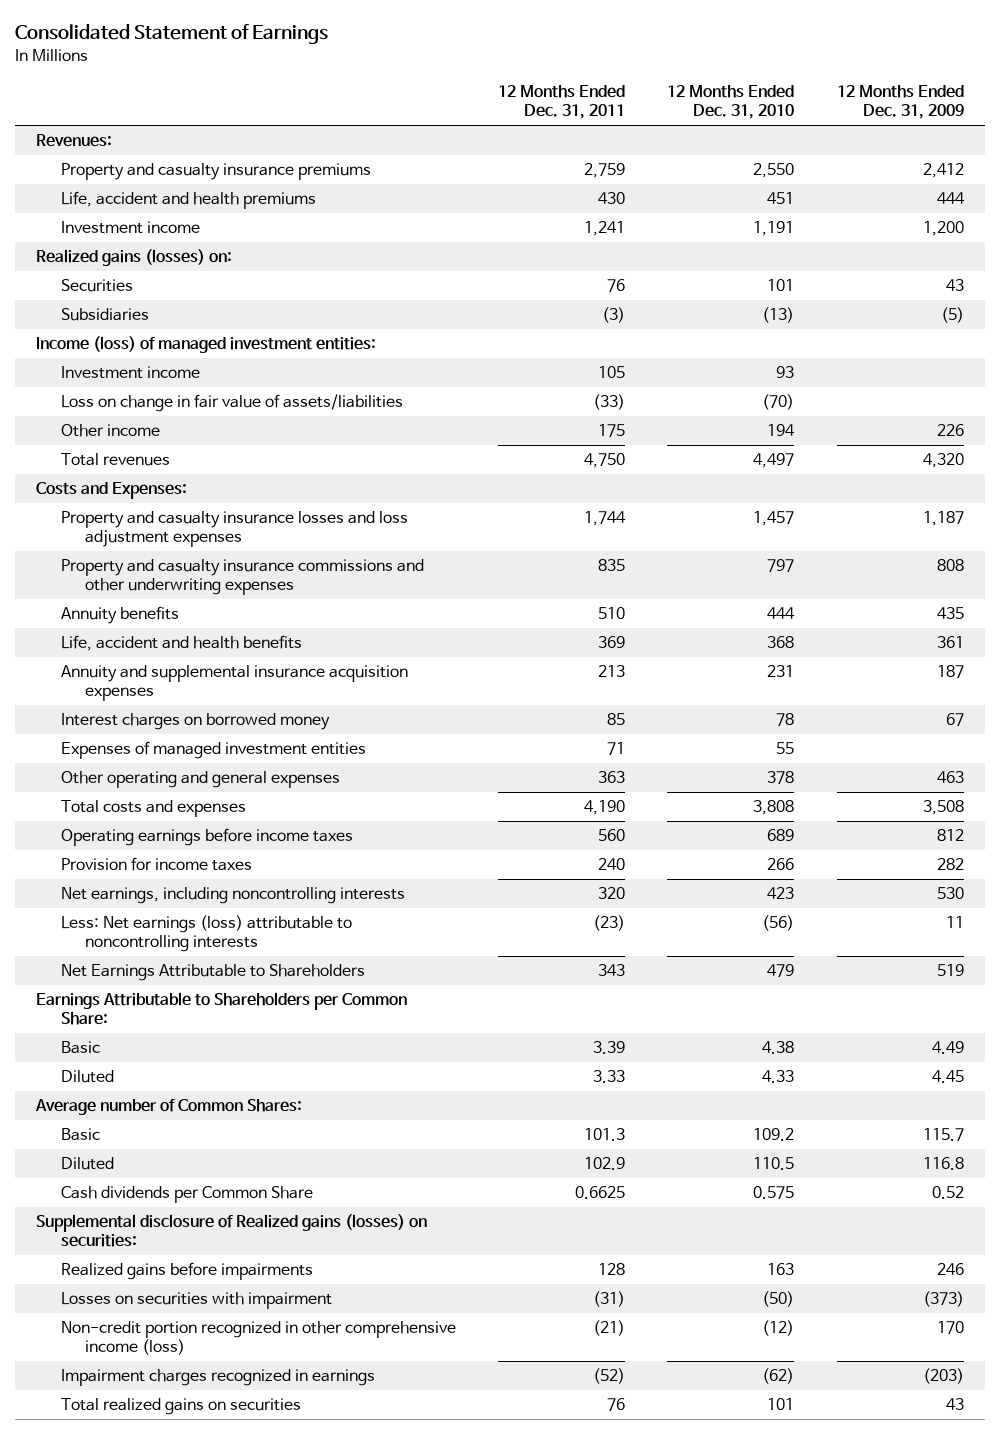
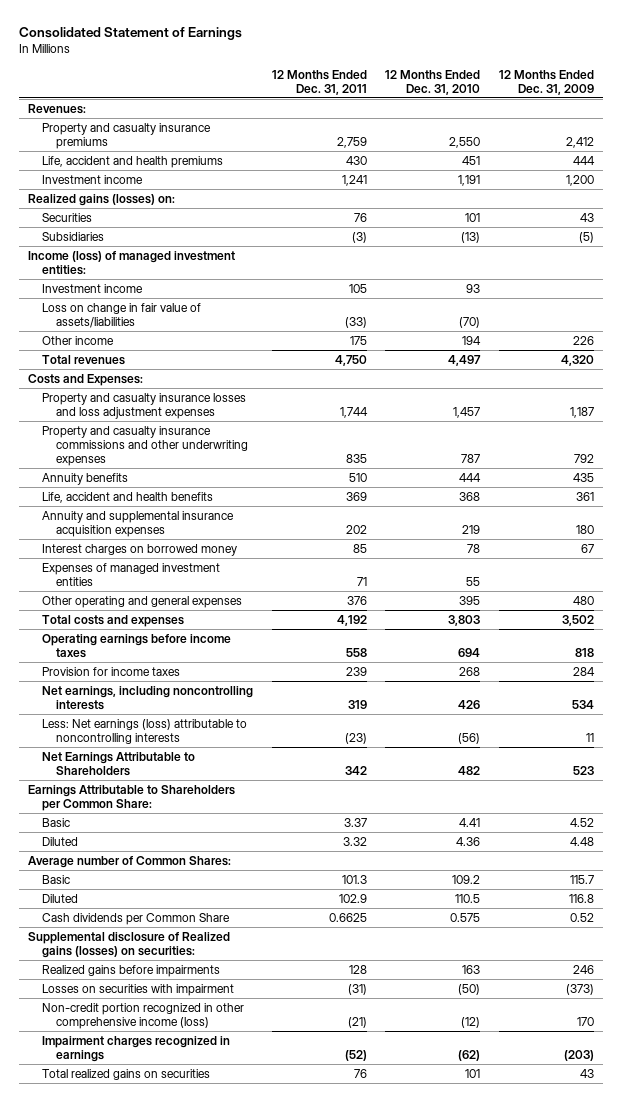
[767,559,795,573] 797 -> [461,453,481,463] 787
[936,559,964,572] 808 -> [573,453,594,463] 792
[597,665,625,678] 213 -> [345,524,367,534] 202
[767,665,795,678] 231 -> [462,524,481,534] 219
[936,665,964,679] 187 -> [575,524,594,534] 180
[597,771,625,784] 363 -> [346,595,367,605] 376
[767,771,795,785] 378 -> [459,595,481,605] 395
[936,771,964,784] 463 -> [572,595,594,605] 480
[583,800,625,816] 4,190 -> [336,614,367,626] 4,192
[753,800,795,816] 3,808 -> [448,614,481,626] 3,803
[922,800,964,816] 3,508 -> [561,614,594,626] 3,502
[597,829,625,842] 560 -> [345,647,367,657] 558
[767,829,795,842] 689 -> [458,647,481,657] 694
[936,829,964,842] 812 -> [574,647,594,657] 818
[597,858,625,871] 240 -> [345,666,367,676] 239
[767,858,795,871] 266 -> [459,666,481,676] 268
[936,858,964,871] 282 -> [572,666,595,676] 284
[597,887,625,900] 320 -> [347,699,367,709] 319
[767,887,795,900] 423 -> [458,699,481,709] 426
[936,887,964,900] 530 -> [571,699,594,709] 534
[597,964,625,977] 343 -> [344,765,367,775] 342
[767,964,795,978] 479 -> [458,765,481,775] 482
[936,964,964,977] 519 -> [572,765,594,775] 523
[592,1041,625,1055] 3.39 -> [343,817,367,827] 3.37
[762,1041,795,1055] 4.38 -> [459,817,481,827] 4.41
[931,1041,964,1055] 4.49 -> [569,817,594,827] 4.52
[592,1070,625,1084] 3.33 -> [342,836,367,846] 3.32
[762,1070,795,1084] 4.33 -> [456,836,481,846] 4.36
[931,1070,964,1084] 4.45 -> [569,836,594,846] 4.48

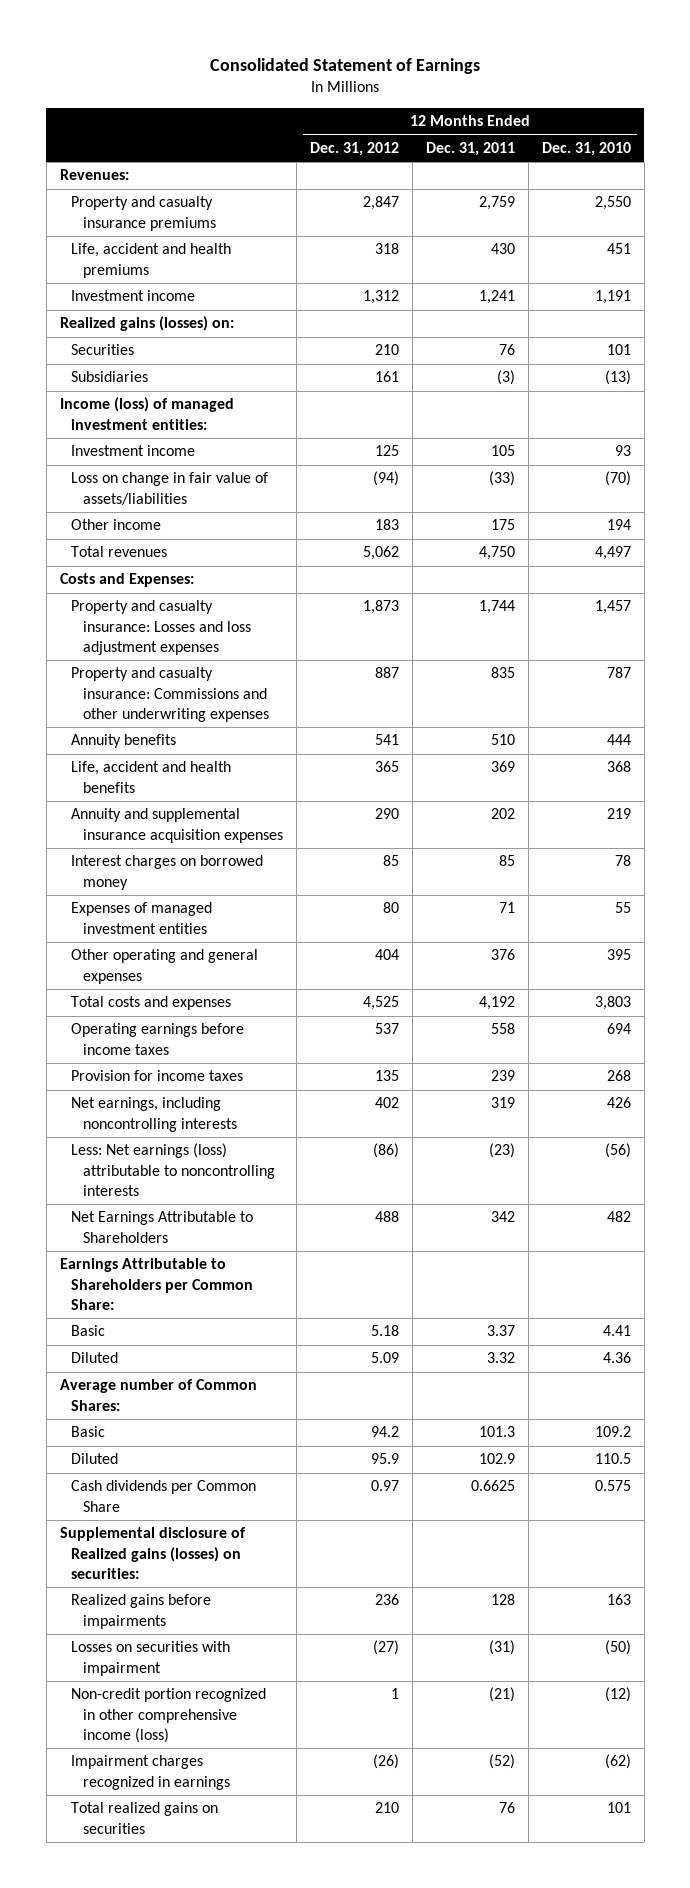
[498,69,594,95] 12 Months Ended Dec. 31, 2009 -> none
none -> [309,142,399,157] Dec. 31, 2012
[42,392,247,419] Property and casualty insurance losses and loss adjustment expenses -> [71,600,251,655] Property and casualty insurance: Losses and loss adjustment expenses
[42,425,249,466] Property and casualty insurance commissions and other underwriting expenses -> [71,667,269,722] Property and casualty insurance: Commissions and other underwriting expenses

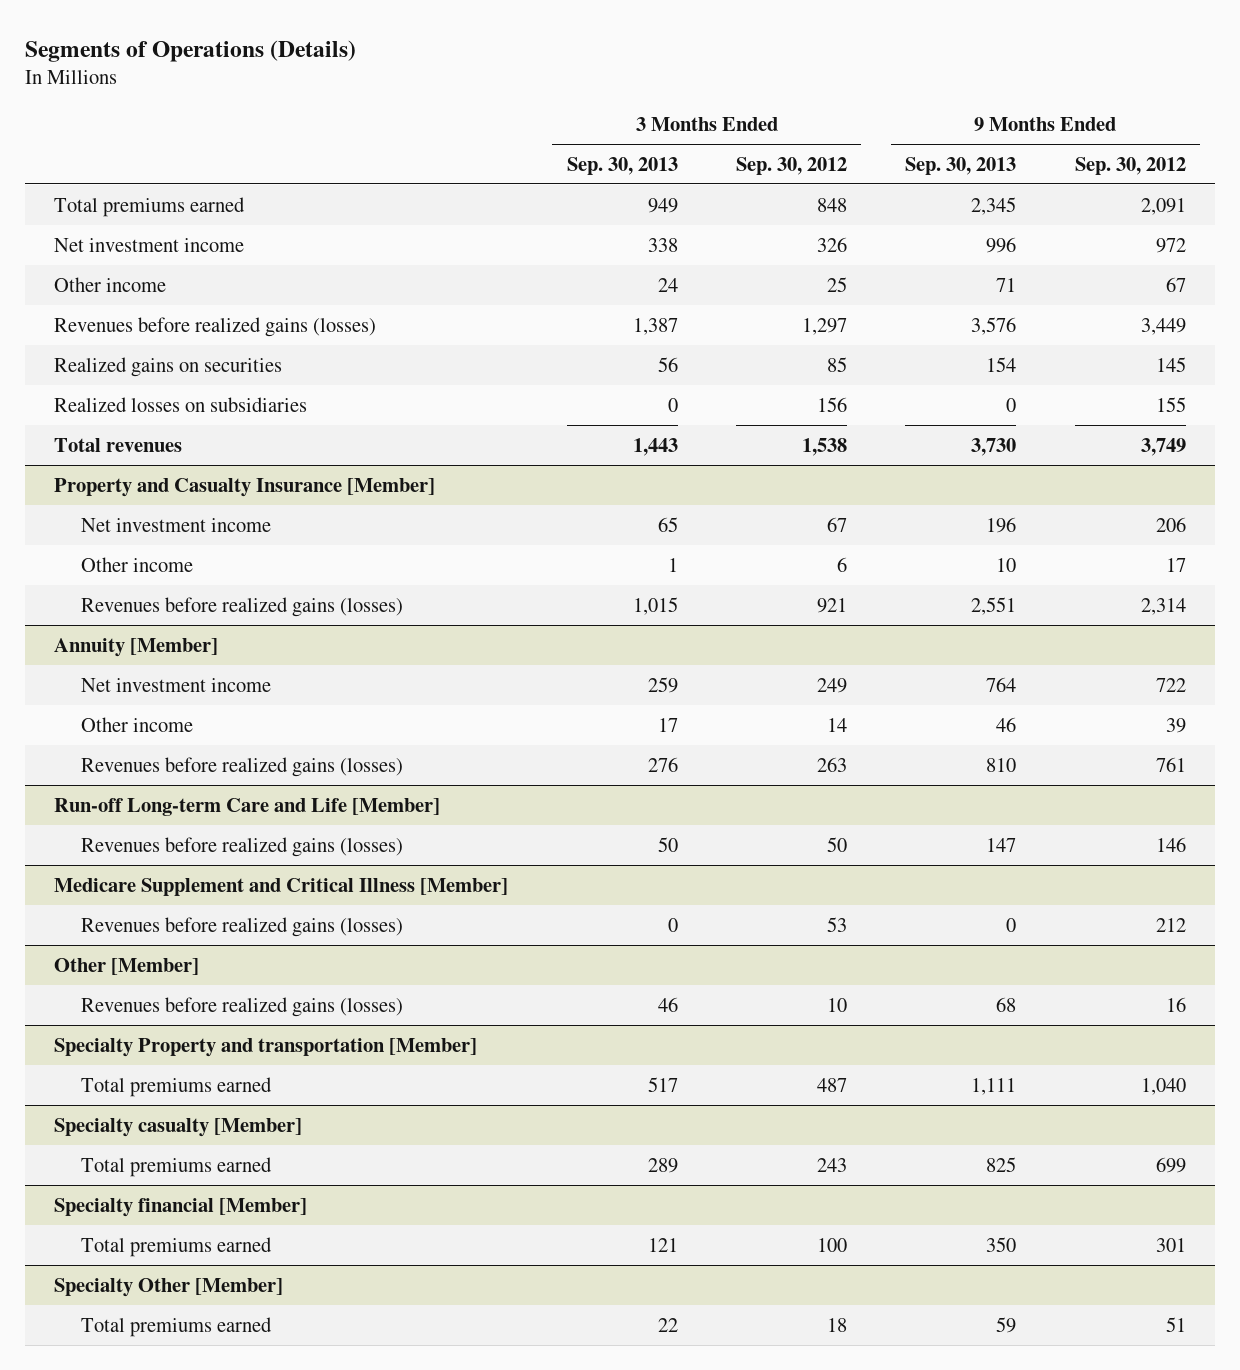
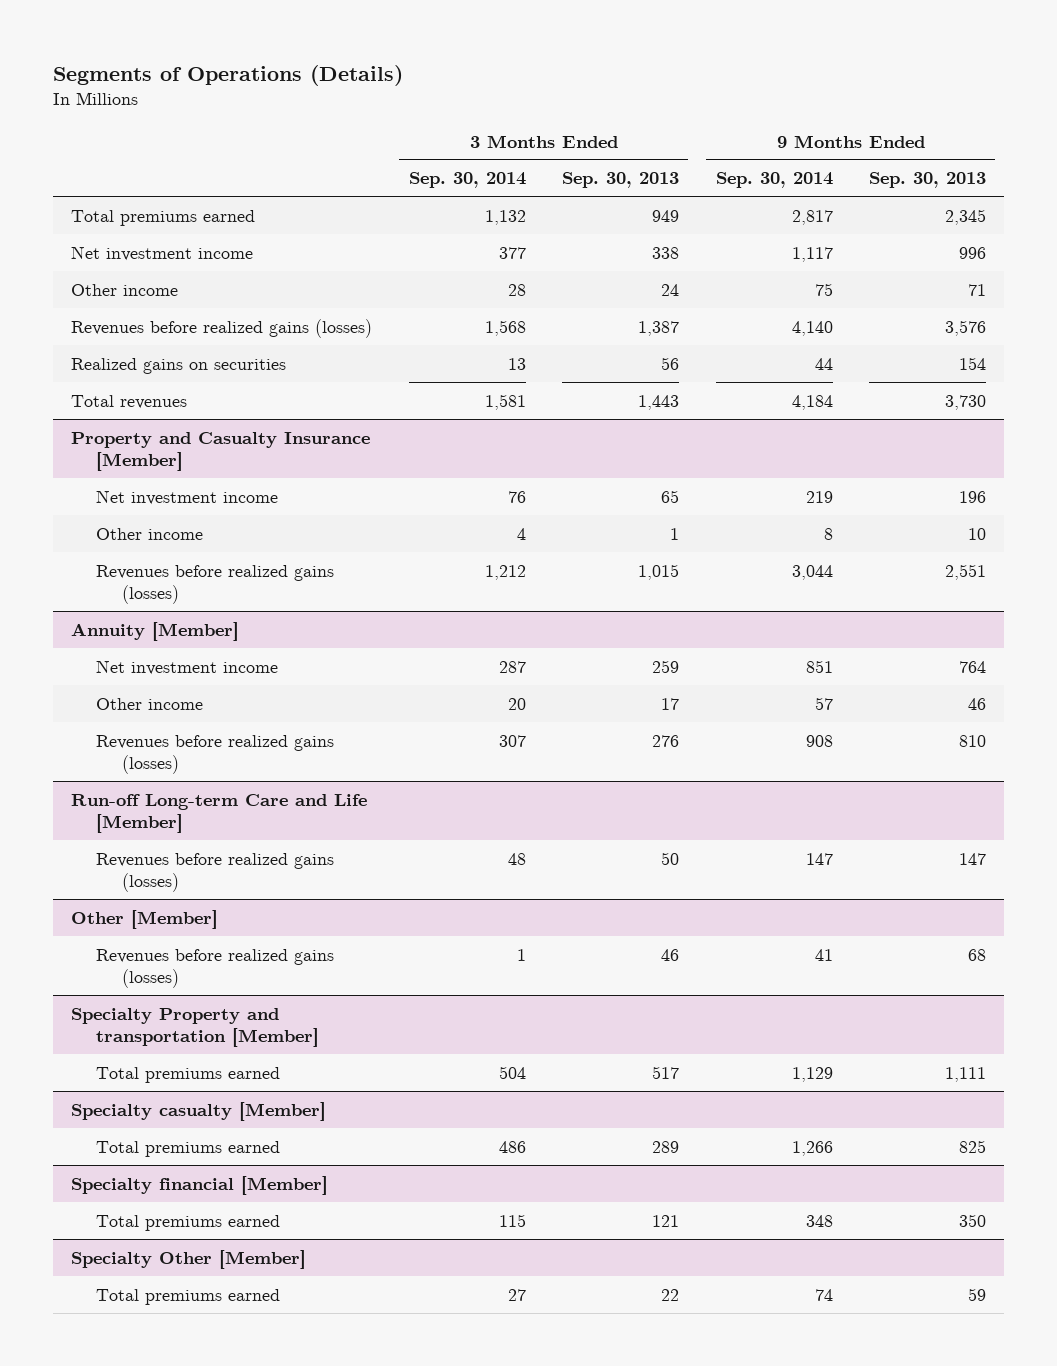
[735,156,847,175] Sep. 30, 2012 -> none
[1074,156,1186,175] Sep. 30, 2012 -> none
none -> [408,172,526,189] Sep. 30, 2014
none -> [715,172,833,189] Sep. 30, 2014
[54,396,308,412] Realized losses on subsidiaries -> none
[54,877,509,896] Medicare Supplement and Critical Illness [Member] -> none
[81,916,404,937] Revenues before realized gains (losses) -> none

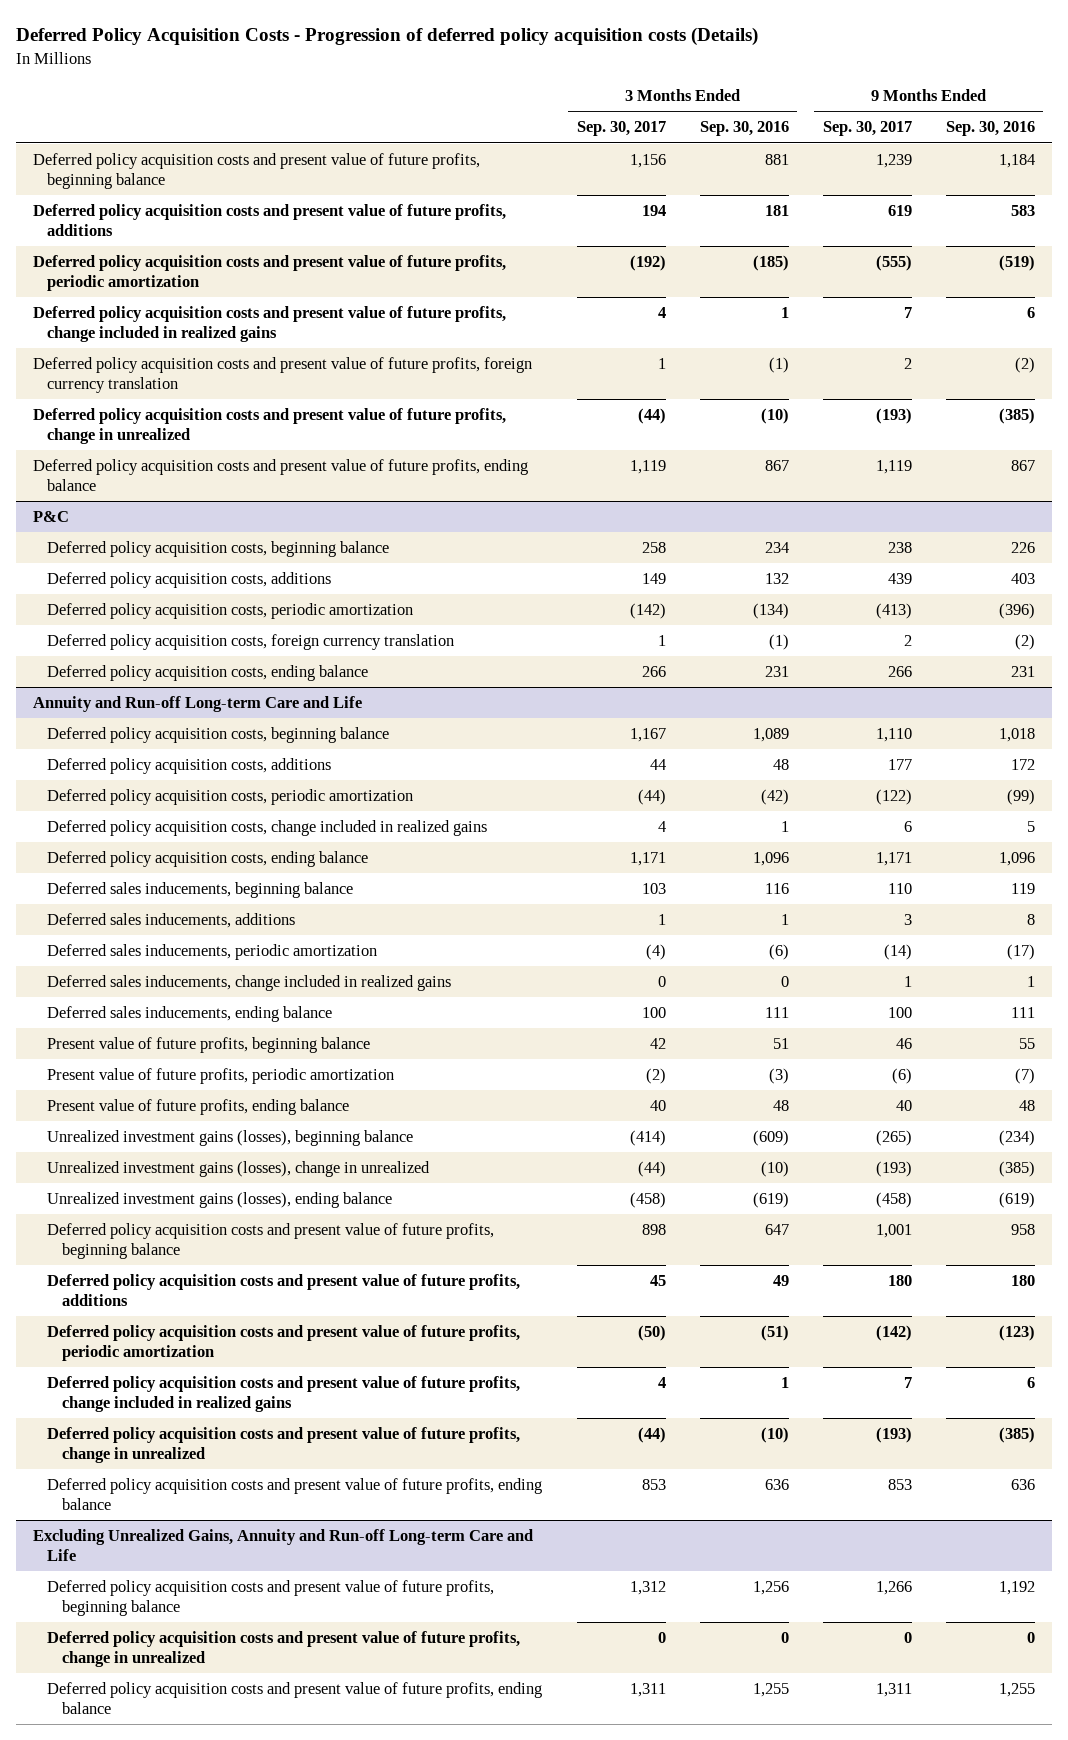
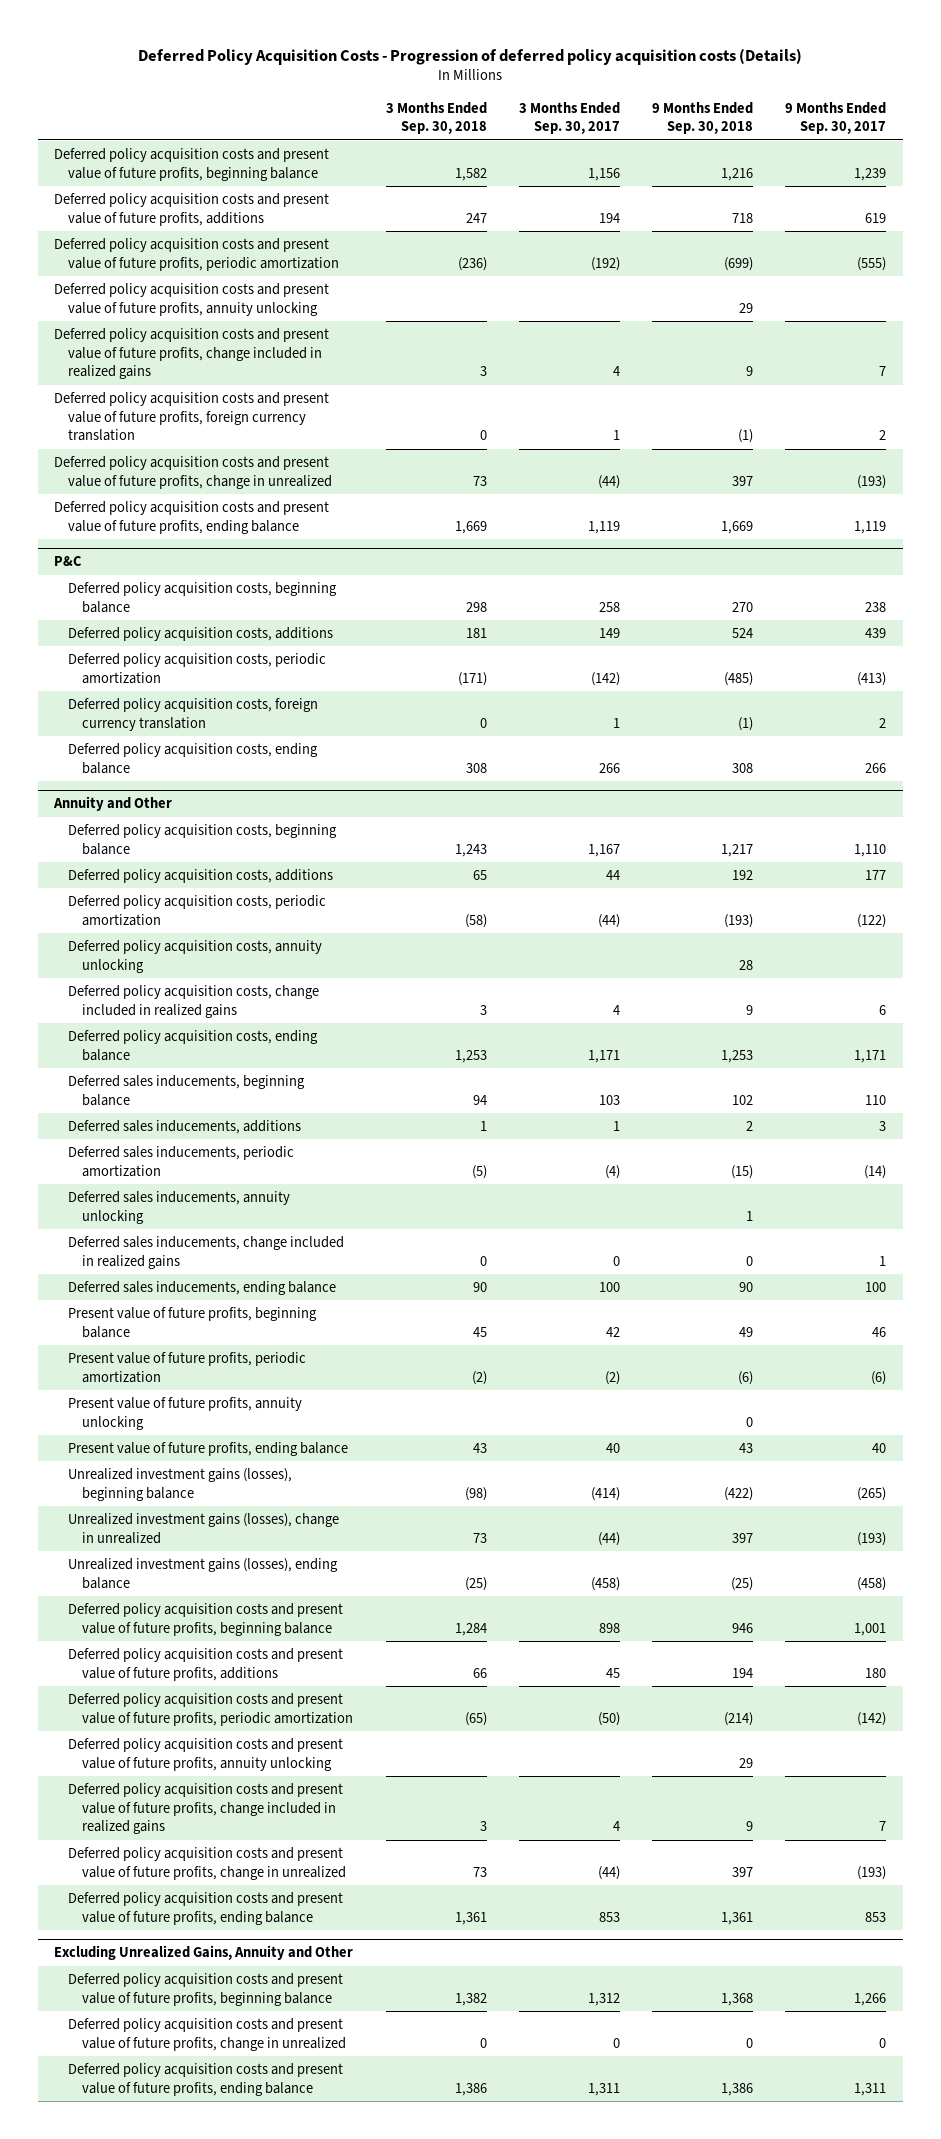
[699,121,789,137] Sep. 30, 2016 -> none
[945,121,1035,137] Sep. 30, 2016 -> none
none -> [385,101,487,135] 3 Months Ended Sep. 30, 2018
none -> [652,101,754,135] 9 Months Ended Sep. 30, 2018
none -> [54,283,330,316] Deferred policy acquisition costs and present value of future profits, annuity unlocking
[32,696,362,713] Annuity and Run-off Long-term Care and Life -> [53,796,173,812] Annuity and Other
none -> [68,940,323,973] Deferred policy acquisition costs, annuity unlocking
none -> [68,1191,291,1224] Deferred sales inducements, annuity unlocking
none -> [68,1397,303,1430] Present value of future profits, annuity unlocking
none -> [68,1738,344,1771] Deferred policy acquisition costs and present value of future profits, annuity unlocking
[32,1529,533,1561] Excluding Unrealized Gains, Annuity and Run-off Long-term Care and Life -> none
none -> [54,1945,354,1961] Excluding Unrealized Gains, Annuity and Other

